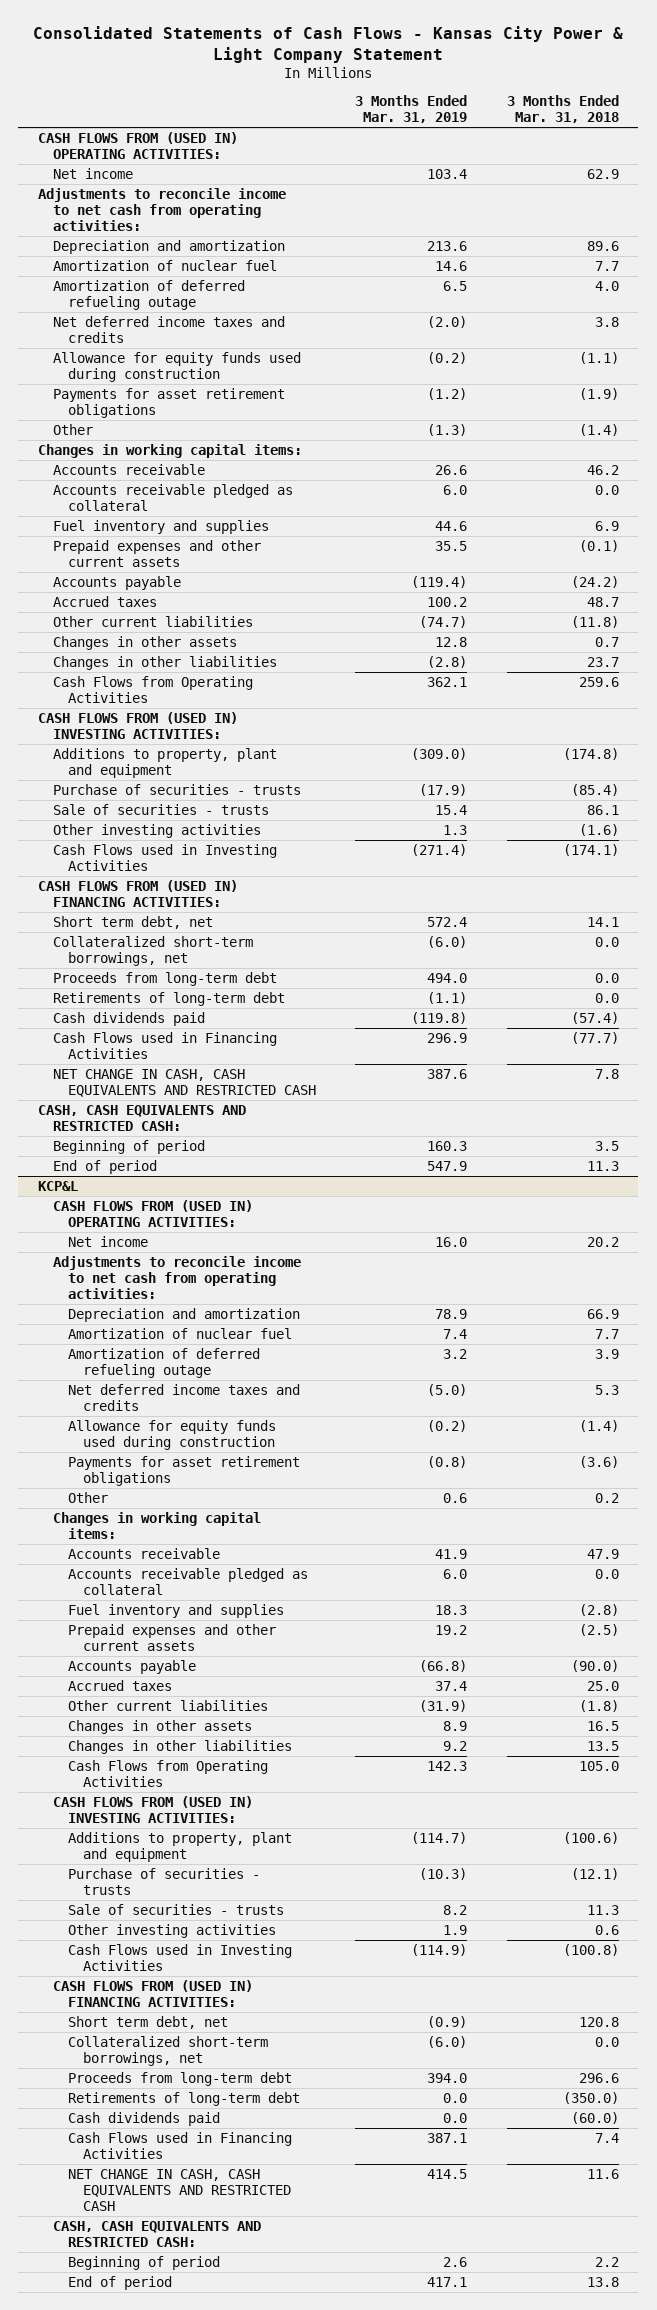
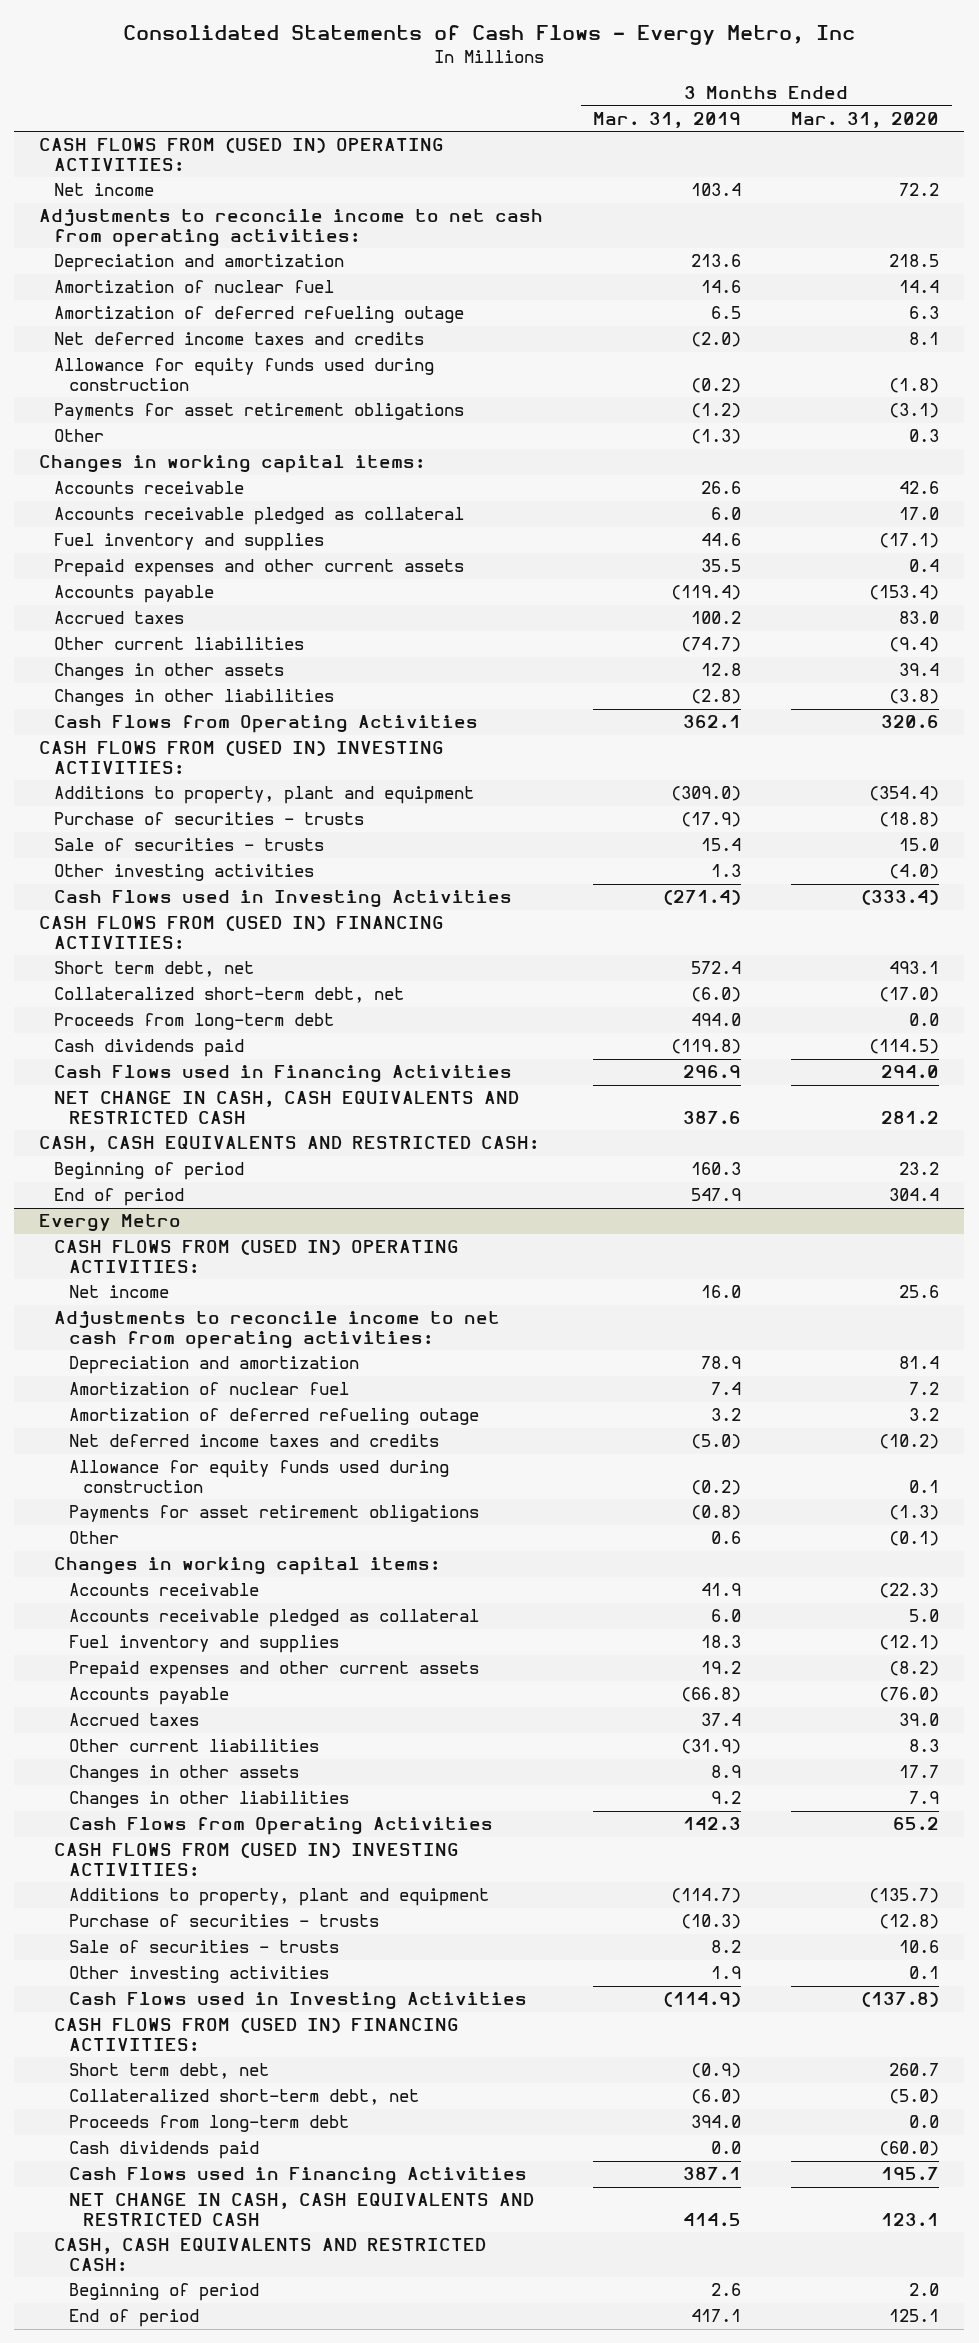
[33,26,624,63] Consolidated Statements of Cash Flows - Kansas City Power & Light Company Statement -> [123,25,856,46] Consolidated Statements of Cash Flows - Evergy Metro, Inc
[506,94,619,124] 3 Months Ended Mar. 31, 2018 -> none
none -> [791,111,940,128] Mar. 31, 2020
[53,935,254,966] Collateralized short-term borrowings, net -> [54,987,405,1004] Collateralized short-term debt, net
[53,991,286,1006] Retirements of long-term debt -> none
[37,1180,78,1191] KCP&L -> none
none -> [39,1214,182,1233] Evergy Metro
[68,2035,269,2066] Collateralized short-term borrowings, net -> [68,2089,419,2106] Collateralized short-term debt, net
[68,2091,301,2106] Retirements of long-term debt -> none

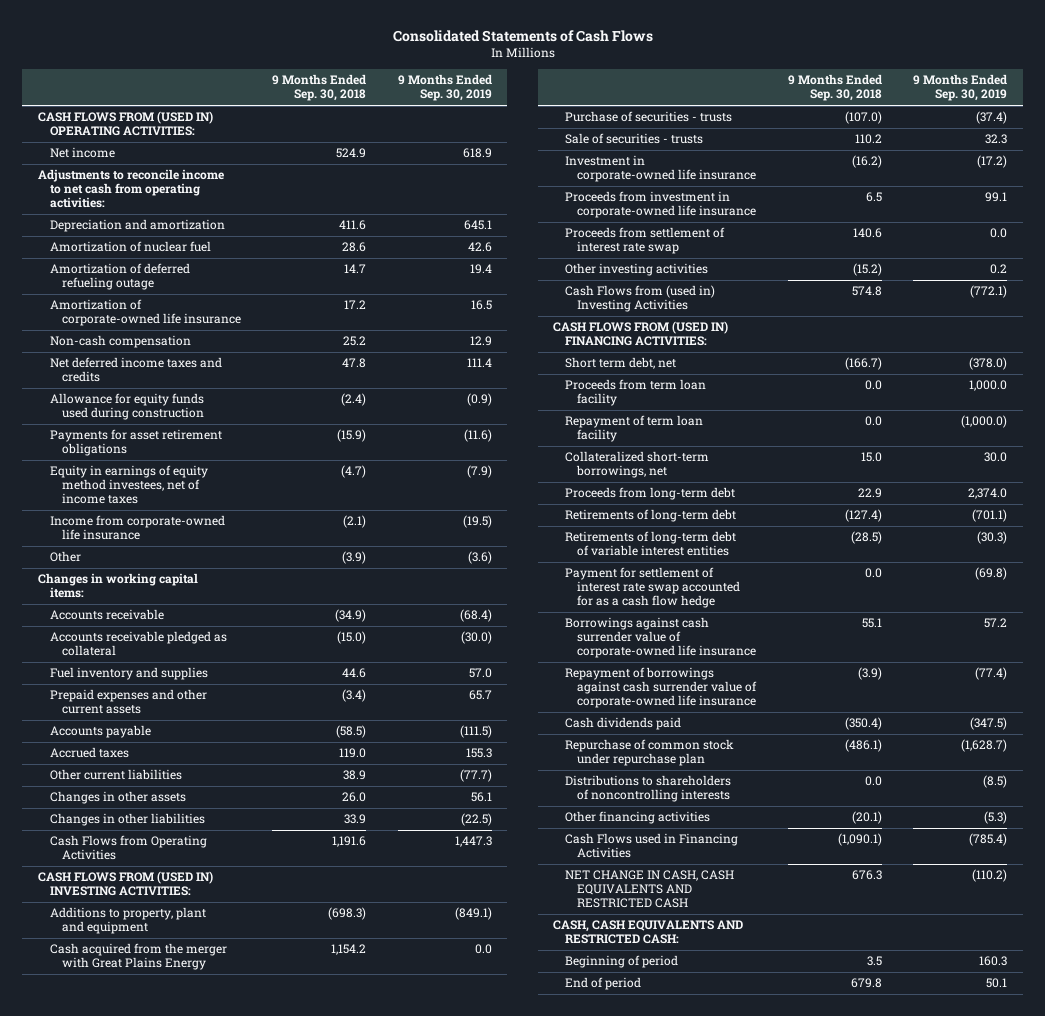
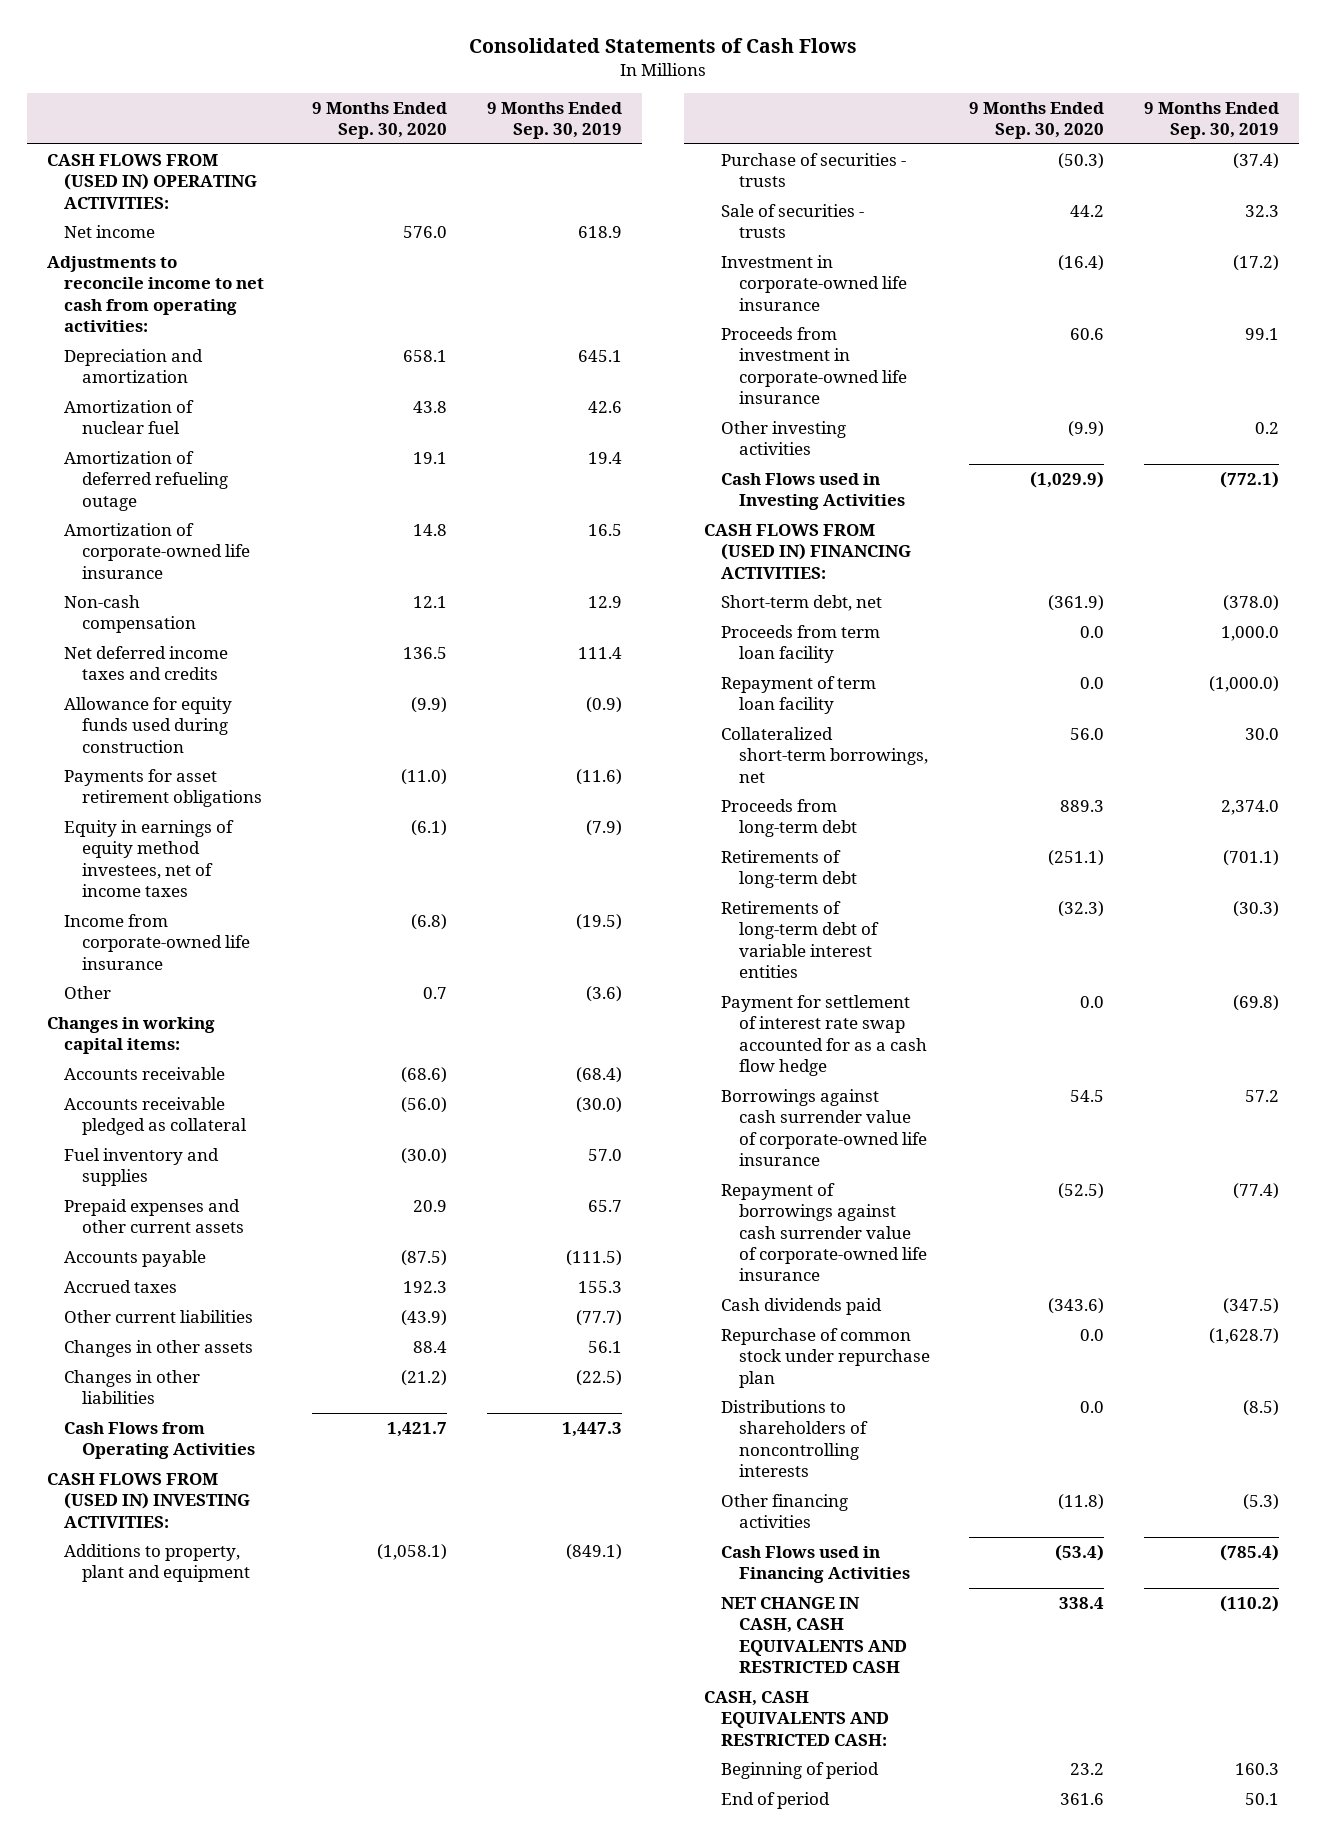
[272,74,367,102] 9 Months Ended Sep. 30, 2018 -> none
none -> [312,101,448,139] 9 Months Ended Sep. 30, 2020
[49,943,227,971] Cash acquired from the merger with Great Plains Energy -> none
[565,227,726,255] Proceeds from settlement of interest rate swap -> none
[565,285,716,313] Cash Flows from (used in) Investing Activities -> [721,472,905,511] Cash Flows used in Investing Activities
[565,357,677,370] Short term debt, net -> [721,594,883,611] Short-term debt, net

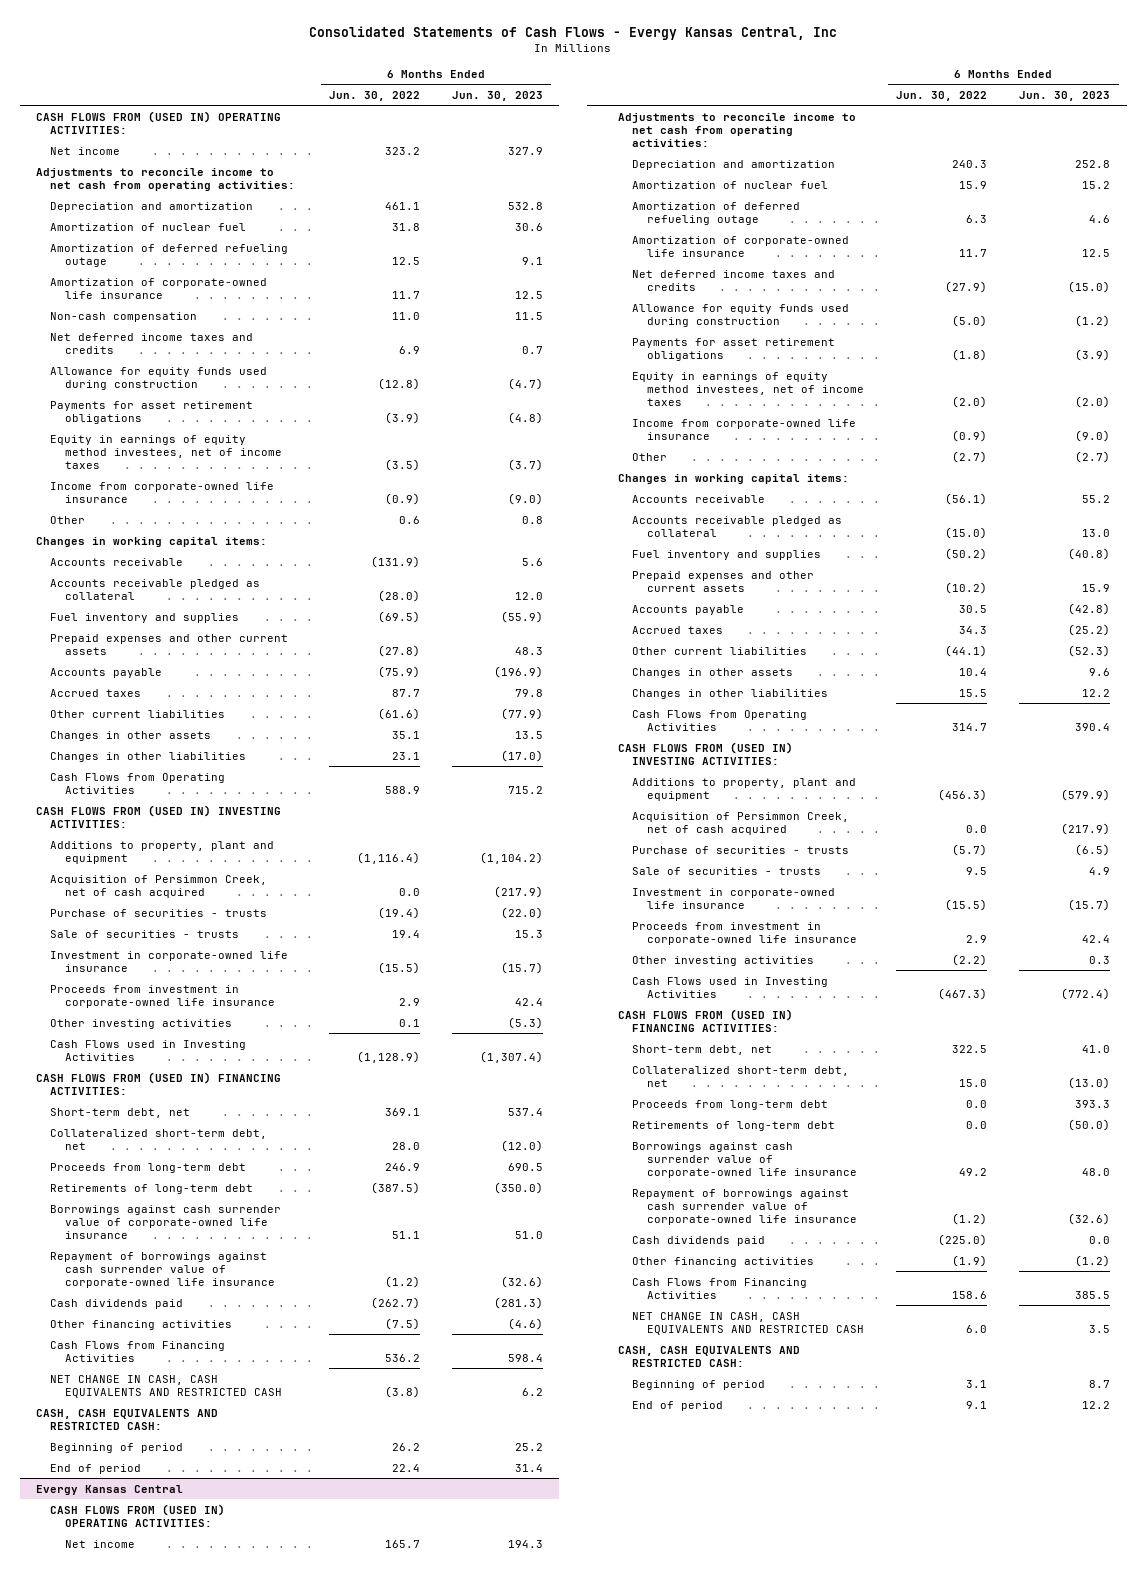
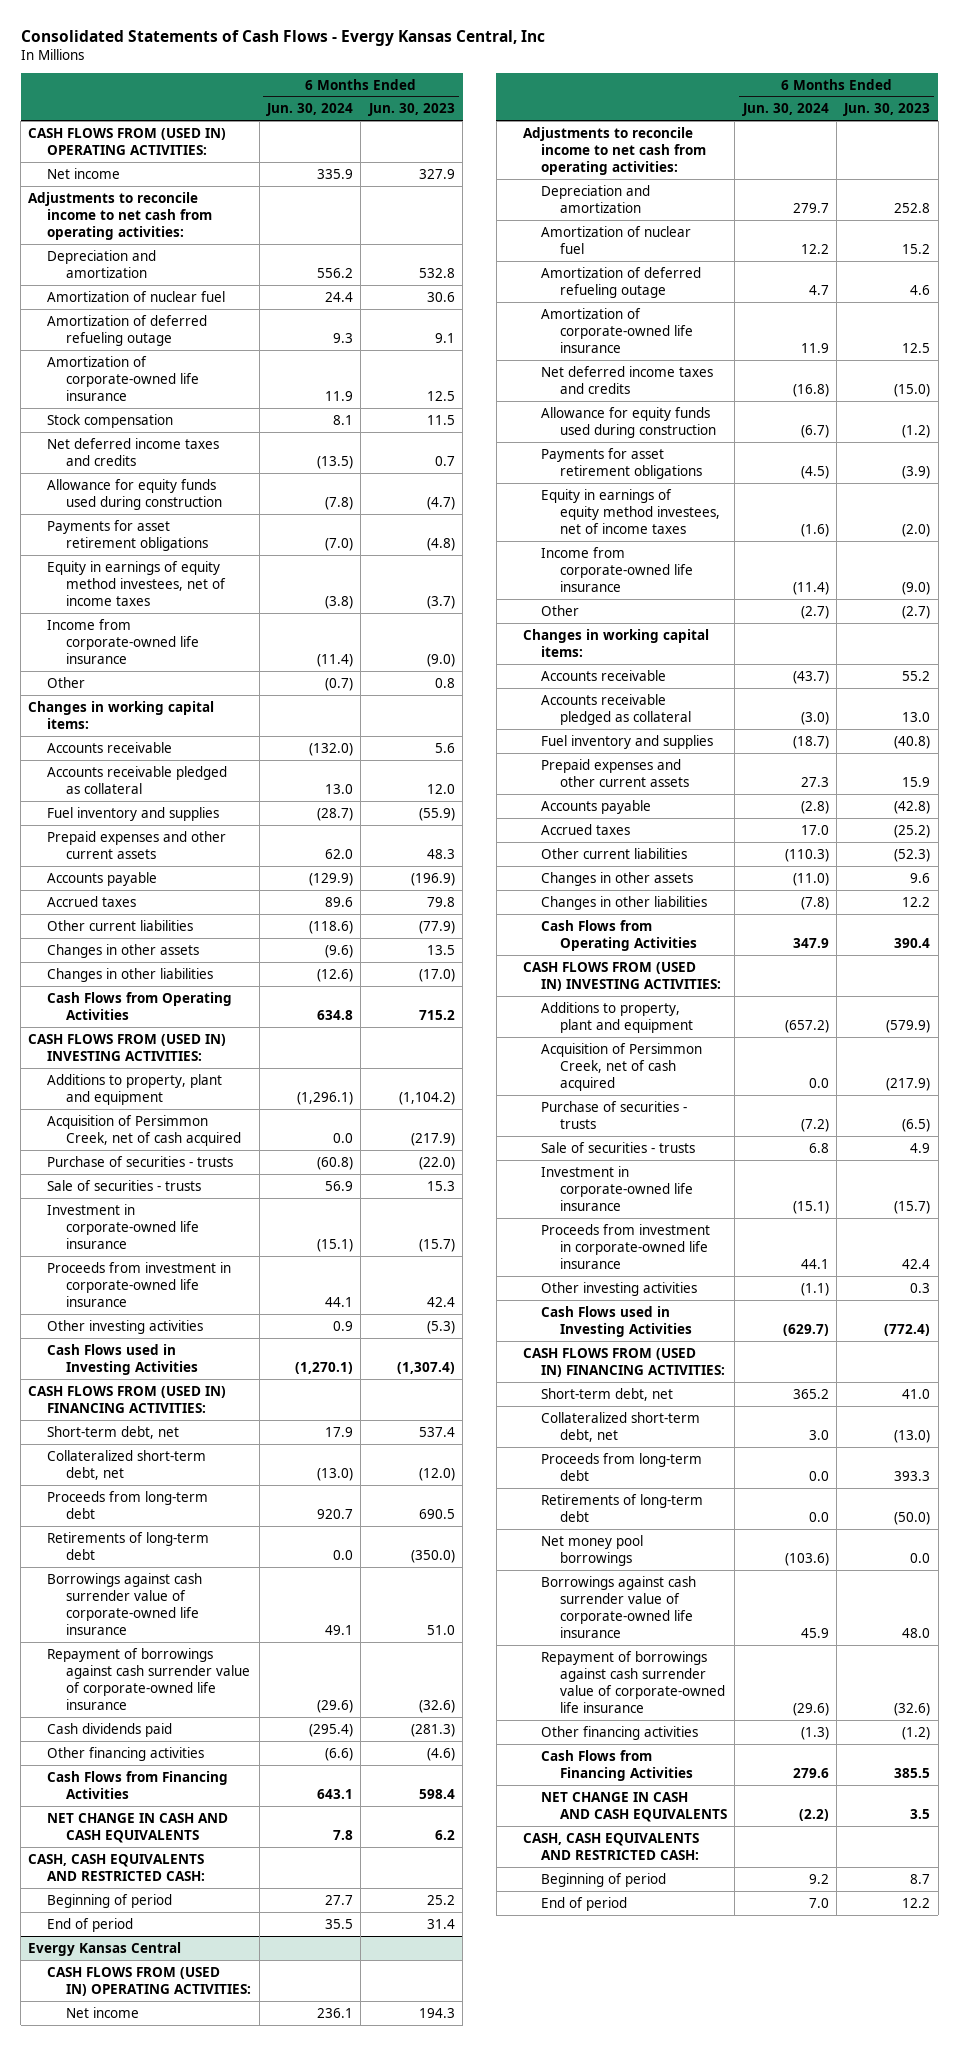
[328,90,420,101] Jun. 30, 2022 -> none
none -> [266,103,354,117] Jun. 30, 2024
[50,311,198,322] Non-cash compensation -> [47,413,174,428] Stock compensation
[50,1374,283,1398] NET CHANGE IN CASH, CASH EQUIVALENTS AND RESTRICTED CASH -> [47,1812,229,1843] NET CHANGE IN CASH AND CASH EQUIVALENTS
none -> [541,1534,644,1566] Net money pool borrowings
[632,1235,766,1246] Cash dividends paid -> none
[632,1311,865,1335] NET CHANGE IN CASH, CASH EQUIVALENTS AND RESTRICTED CASH -> [541,1791,728,1822] NET CHANGE IN CASH AND CASH EQUIVALENTS

